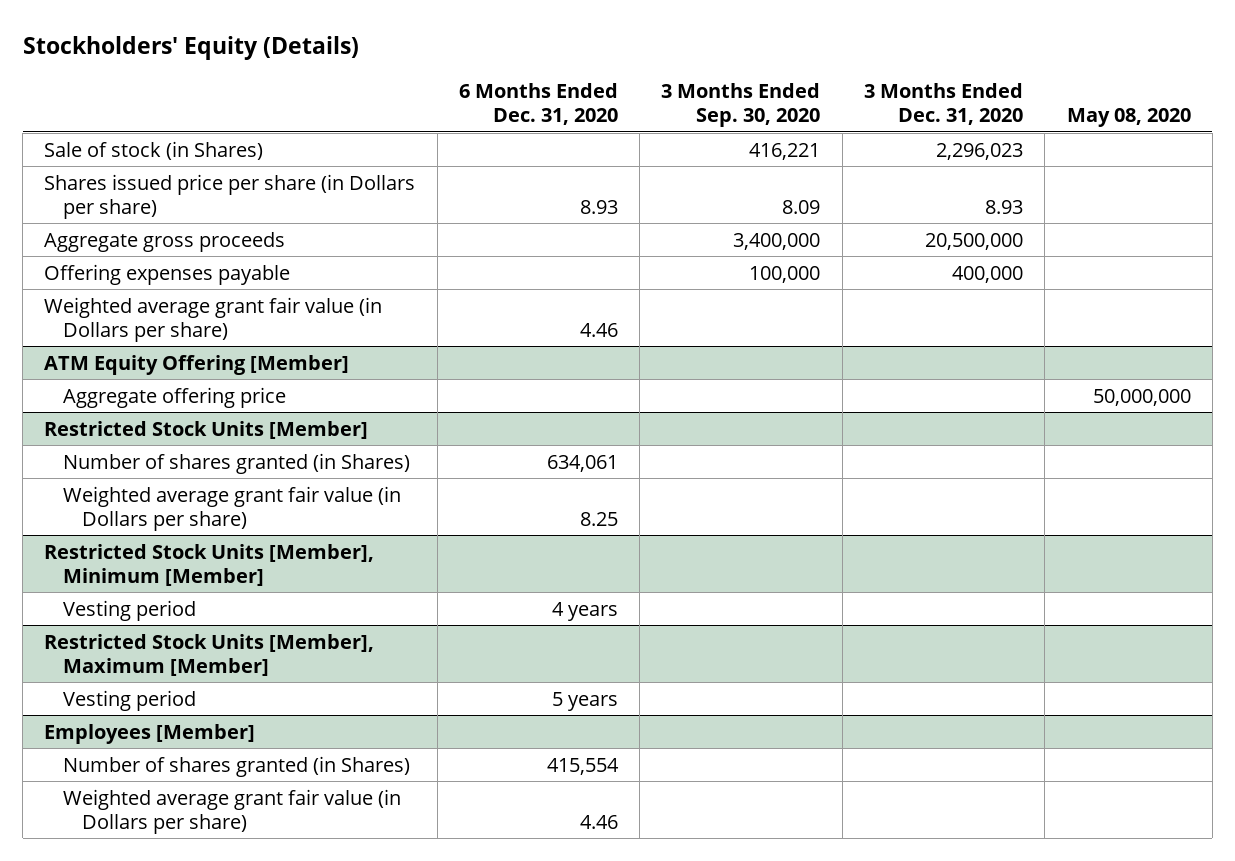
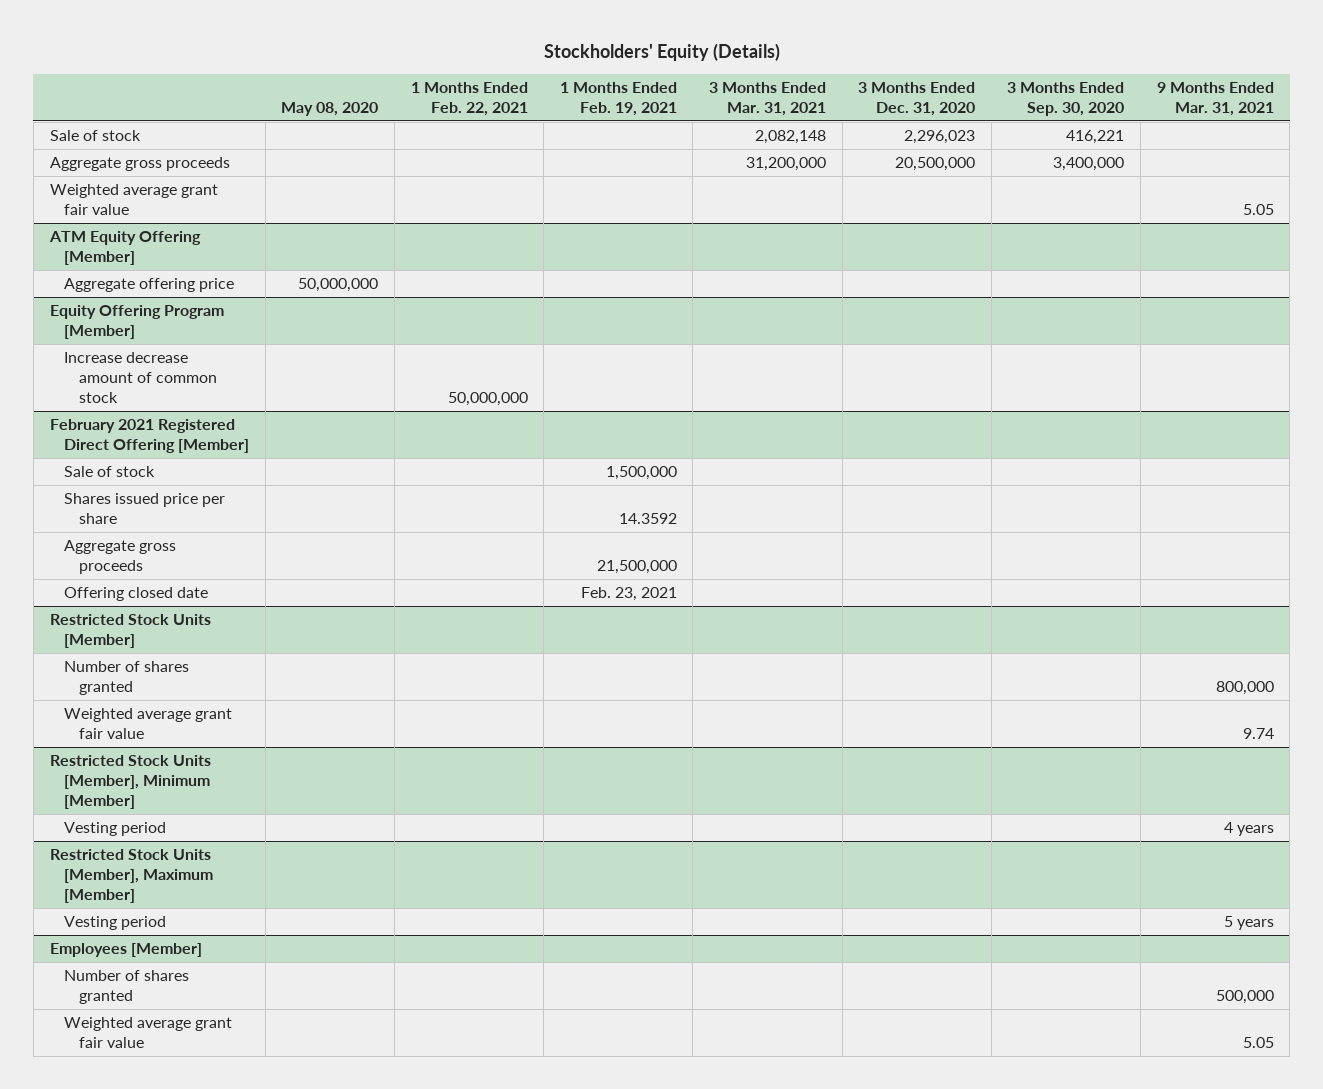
[458,82,618,126] 6 Months Ended Dec. 31, 2020 -> none
none -> [410,81,528,116] 1 Months Ended Feb. 22, 2021
none -> [559,81,677,116] 1 Months Ended Feb. 19, 2021
none -> [708,81,826,116] 3 Months Ended Mar. 31, 2021
none -> [1156,81,1274,116] 9 Months Ended Mar. 31, 2021
[44,173,416,220] Shares issued price per share (in Dollars per share) -> none
[44,140,264,160] Sale of stock (in Shares) -> [49,130,141,142] Sale of stock
[44,263,291,285] Offering expenses payable -> none
[44,296,383,343] Weighted average grant fair value (in Dollars per share) -> [49,184,218,216] Weighted average grant fair value
none -> [49,305,224,340] Equity Offering Program [Member]
none -> [64,352,217,404] Increase decrease amount of common stock
none -> [49,419,250,454] February 2021 Registered Direct Offering [Member]
none -> [64,466,156,478] Sale of stock
none -> [64,493,226,525] Shares issued price per share
none -> [64,540,177,575] Aggregate gross proceeds
none -> [64,587,209,602] Offering closed date
[63,452,411,474] Number of shares granted (in Shares) -> [64,661,190,696] Number of shares granted
[63,485,402,532] Weighted average grant fair value (in Dollars per share) -> [64,708,233,740] Weighted average grant fair value
[63,755,411,777] Number of shares granted (in Shares) -> [64,970,190,1005] Number of shares granted
[63,788,402,835] Weighted average grant fair value (in Dollars per share) -> [64,1017,233,1049] Weighted average grant fair value

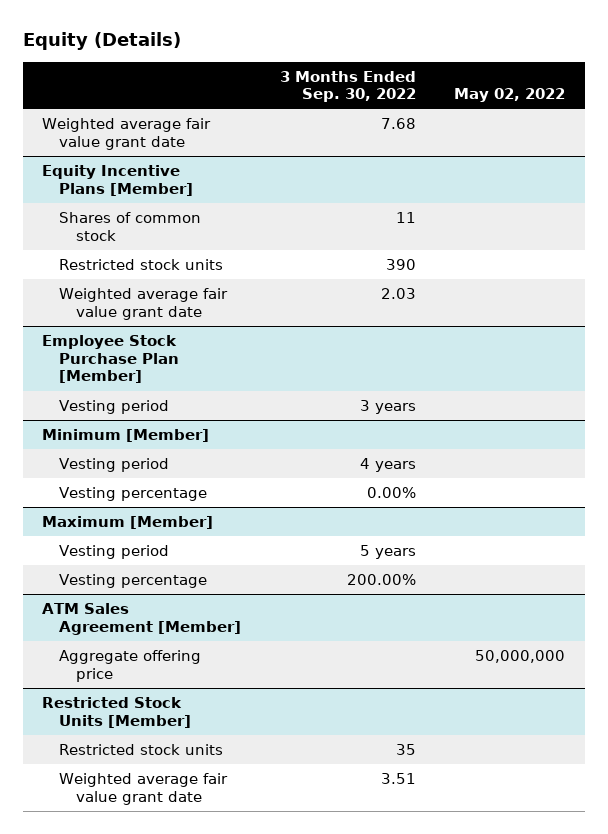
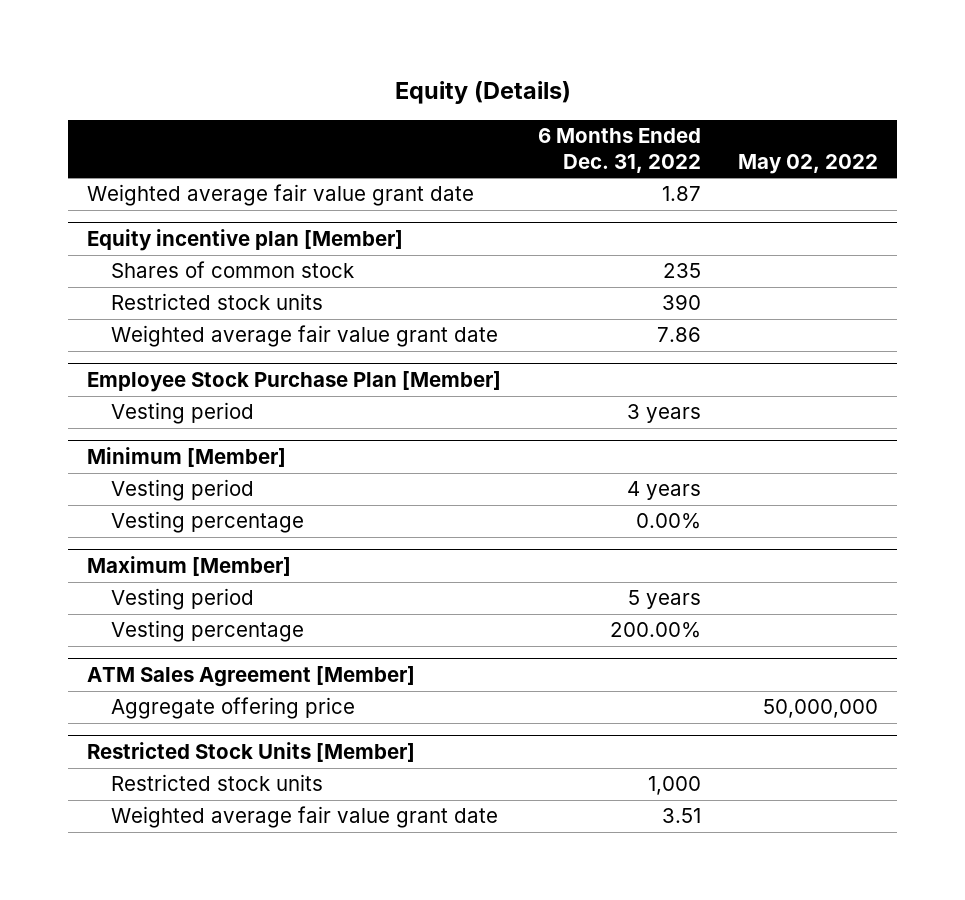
[279,70,416,103] 3 Months Ended Sep. 30, 2022 -> none
none -> [538,128,702,173] 6 Months Ended Dec. 31, 2022
[42,165,194,196] Equity Incentive Plans [Member] -> [86,229,403,252] Equity incentive plan [Member]

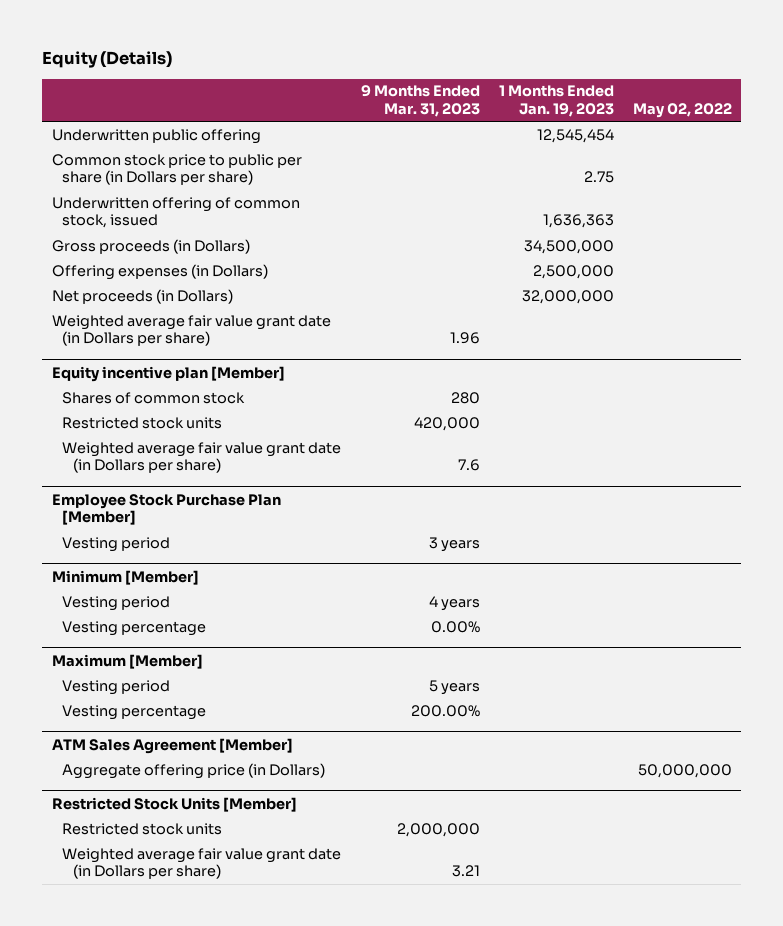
[538,128,702,173] 6 Months Ended Dec. 31, 2022 -> none
none -> [360,85,480,118] 9 Months Ended Mar. 31, 2023
none -> [498,85,614,118] 1 Months Ended Jan. 19, 2023
none -> [51,128,261,144] Underwritten public offering
none -> [51,153,302,186] Common stock price to public per share (in Dollars per share)
none -> [51,196,300,229] Underwritten offering of common stock, issued
none -> [51,238,250,254] Gross proceeds (in Dollars)
none -> [51,263,268,280] Offering expenses (in Dollars)
none -> [51,288,233,304] Net proceeds (in Dollars)
[86,184,474,207] Weighted average fair value grant date -> [51,314,331,347] Weighted average fair value grant date (in Dollars per share)
[110,325,498,348] Weighted average fair value grant date -> [62,441,342,474] Weighted average fair value grant date (in Dollars per share)
[110,697,355,720] Aggregate offering price -> [62,762,326,779] Aggregate offering price (in Dollars)
[110,806,498,829] Weighted average fair value grant date -> [62,847,342,880] Weighted average fair value grant date (in Dollars per share)

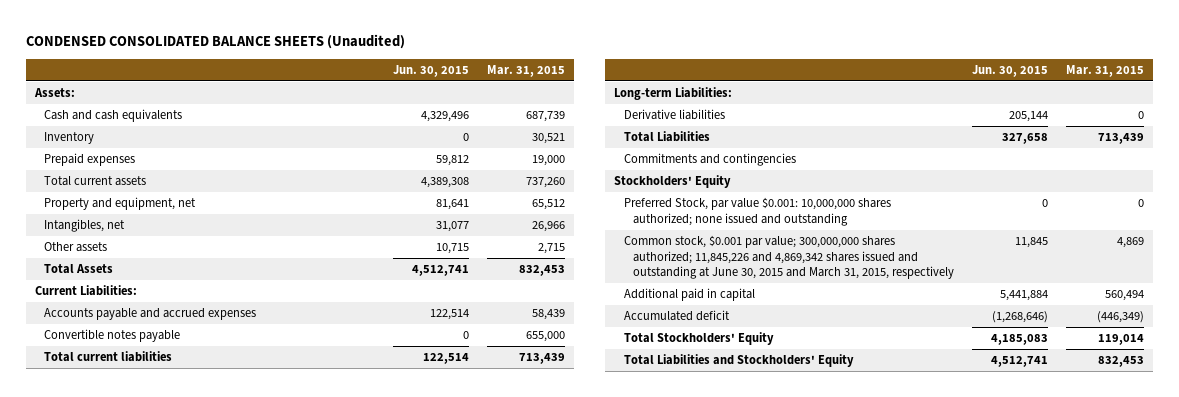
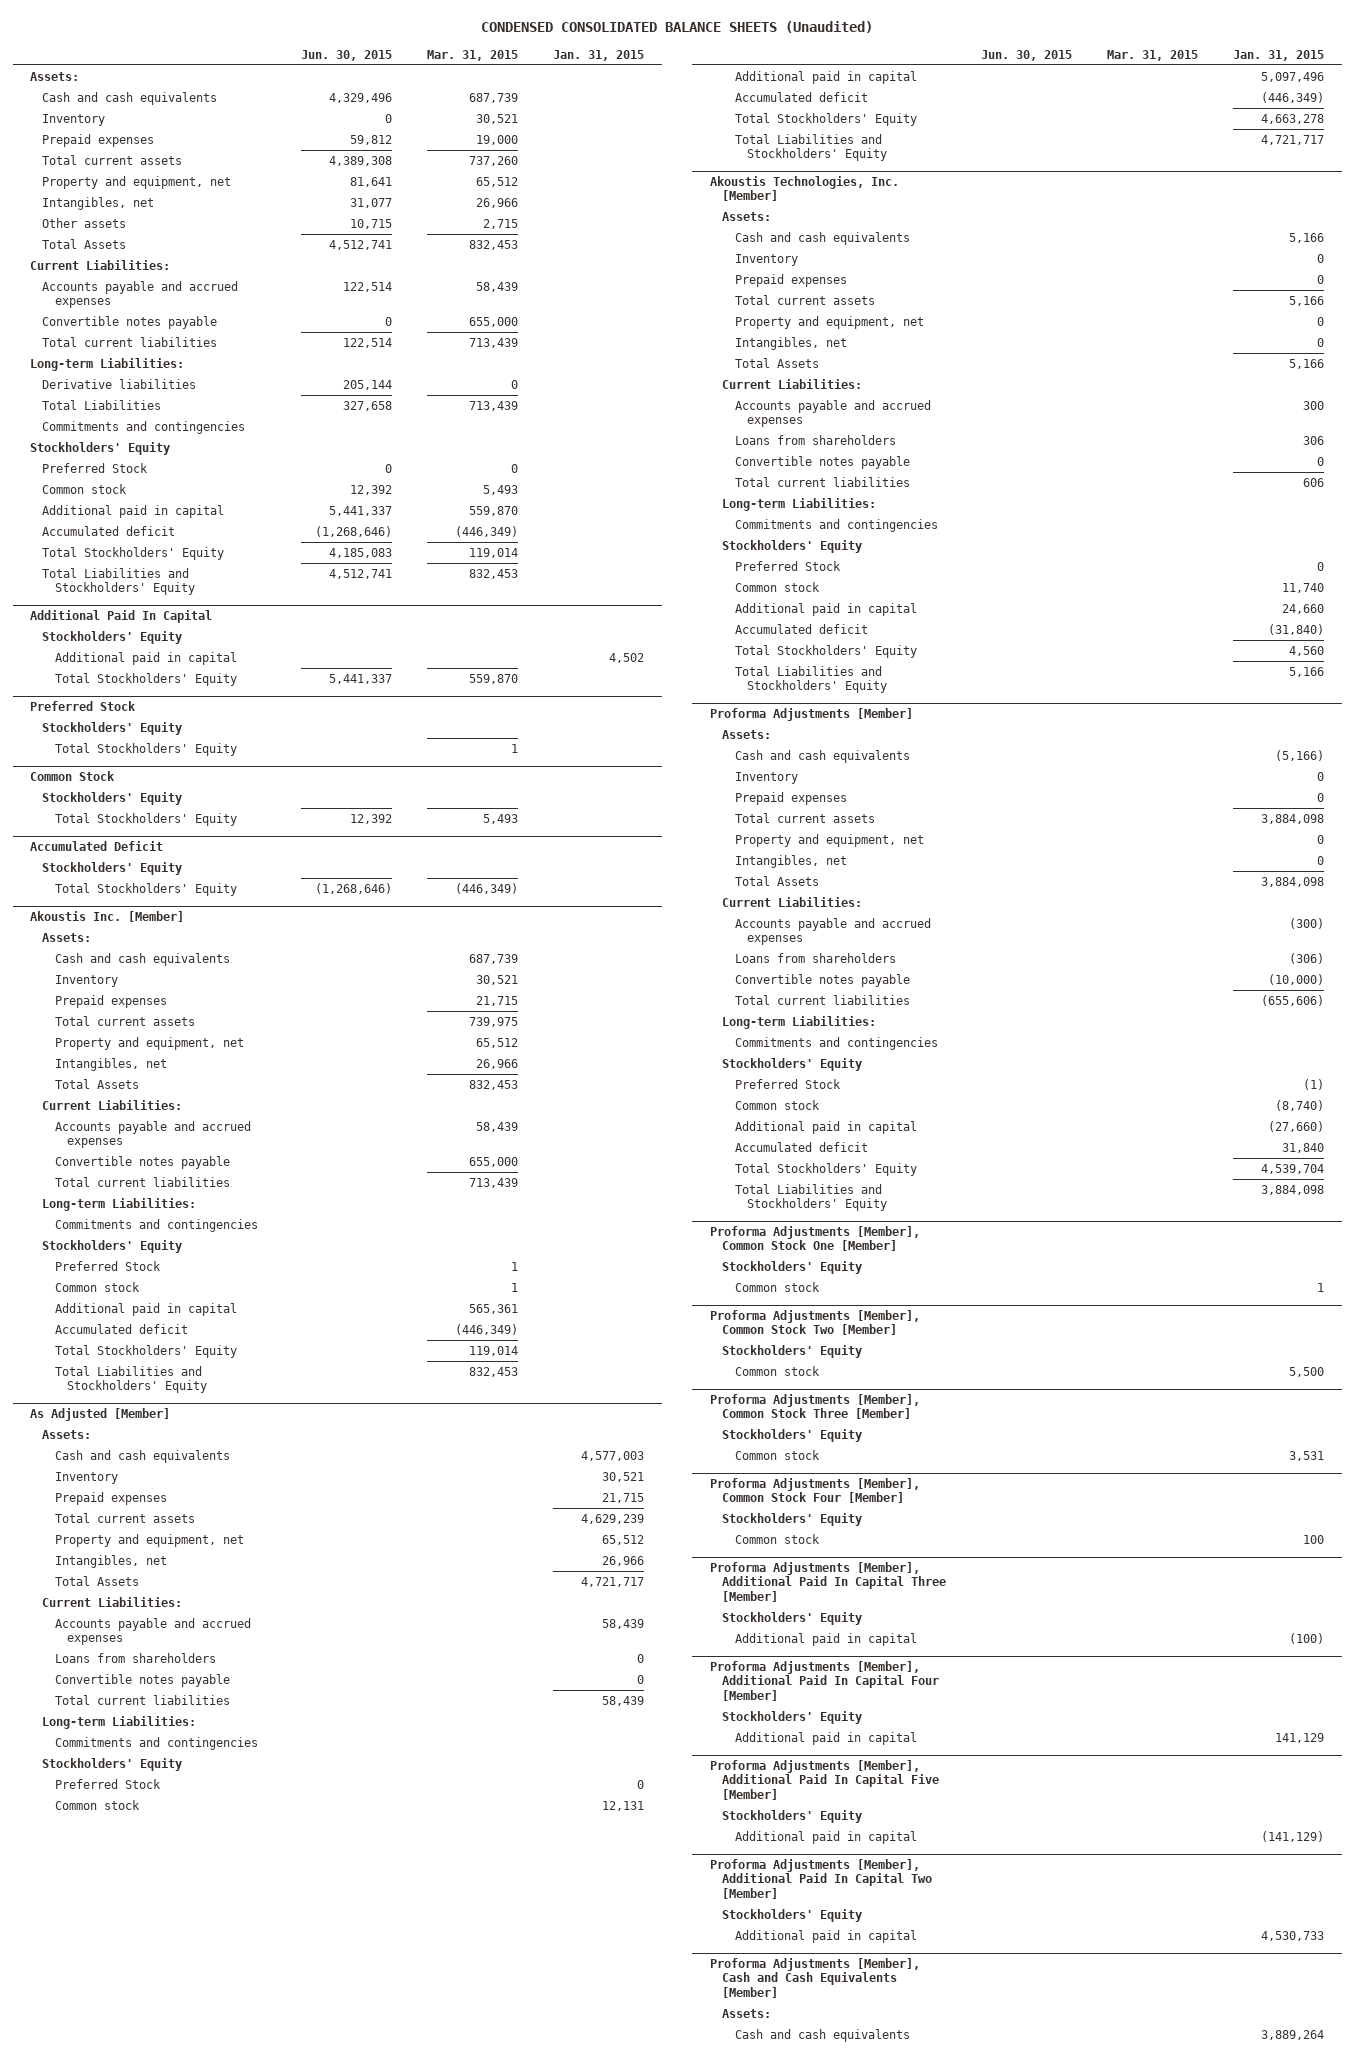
none -> [553,49,645,61] Jan. 31, 2015
[623,235,955,280] Common stock, $0.001 par value; 300,000,000 shares authorized; 11,845,226 and 4,869,342 shares issued and outstanding at June 30, 2015 and March 31, 2015, respectively -> none
[623,197,891,226] Preferred Stock, par value $0.001: 10,000,000 shares authorized; none issued and outstanding -> [42,462,149,473] Preferred Stock
none -> [42,483,128,494] Common stock
[1000,290,1049,302] 5,441,884 -> [329,505,393,516] 5,441,337
[1104,290,1144,302] 560,494 -> [469,505,519,516] 559,870
none -> [30,610,213,624] Additional Paid In Capital
none -> [42,630,183,644] Stockholders' Equity
none -> [54,651,237,665] Additional paid in capital
none -> [54,672,237,686] Total Stockholders' Equity
none -> [30,701,137,712] Preferred Stock
none -> [42,721,183,735] Stockholders' Equity
none -> [54,742,237,756] Total Stockholders' Equity
none -> [30,771,116,782] Common Stock
none -> [42,791,183,805] Stockholders' Equity
none -> [54,812,237,826] Total Stockholders' Equity
none -> [30,841,164,852] Accumulated Deficit
none -> [42,861,183,875] Stockholders' Equity
none -> [54,882,237,896] Total Stockholders' Equity
none -> [30,911,185,923] Akoustis Inc. [Member]
none -> [42,932,92,942] Assets:
none -> [54,952,230,966] Cash and cash equivalents
none -> [54,974,118,987] Inventory
none -> [54,994,167,1008] Prepaid expenses
none -> [54,1015,195,1026] Total current assets
none -> [54,1036,244,1050] Property and equipment, net
none -> [54,1057,167,1071] Intangibles, net
none -> [54,1078,139,1089] Total Assets
none -> [42,1099,183,1110] Current Liabilities:
none -> [54,1120,251,1149] Accounts payable and accrued expenses
none -> [54,1155,230,1169] Convertible notes payable
none -> [54,1176,230,1187] Total current liabilities
none -> [42,1197,197,1211] Long-term Liabilities:
none -> [54,1218,258,1232] Commitments and contingencies
none -> [42,1239,183,1253] Stockholders' Equity
none -> [54,1260,161,1271] Preferred Stock
none -> [54,1281,140,1292] Common stock
none -> [54,1302,237,1316] Additional paid in capital
none -> [54,1323,188,1334] Accumulated deficit
none -> [54,1344,237,1358] Total Stockholders' Equity
none -> [54,1365,208,1394] Total Liabilities and Stockholders' Equity
none -> [30,1408,171,1422] As Adjusted [Member]
none -> [42,1429,92,1439] Assets:
none -> [54,1449,230,1463] Cash and cash equivalents
none -> [54,1471,118,1484] Inventory
none -> [54,1491,167,1505] Prepaid expenses
none -> [54,1512,195,1523] Total current assets
none -> [54,1533,244,1547] Property and equipment, net
none -> [54,1554,167,1568] Intangibles, net
none -> [54,1575,139,1586] Total Assets
none -> [42,1596,183,1607] Current Liabilities:
none -> [54,1617,251,1646] Accounts payable and accrued expenses
none -> [54,1652,216,1663] Loans from shareholders
none -> [54,1673,230,1687] Convertible notes payable
none -> [54,1694,230,1705] Total current liabilities
none -> [42,1715,197,1729] Long-term Liabilities:
none -> [54,1736,258,1750] Commitments and contingencies
none -> [42,1757,183,1771] Stockholders' Equity
none -> [54,1778,161,1789] Preferred Stock
none -> [54,1799,140,1810] Common stock
none -> [734,70,917,84] Additional paid in capital
none -> [734,91,868,102] Accumulated deficit
none -> [734,112,917,126] Total Stockholders' Equity
none -> [734,133,888,162] Total Liabilities and Stockholders' Equity
none -> [709,176,899,202] Akoustis Technologies, Inc. [Member]
none -> [722,211,772,221] Assets:
none -> [734,231,910,245] Cash and cash equivalents
none -> [734,253,798,266] Inventory
none -> [734,273,847,287] Prepaid expenses
none -> [734,294,875,305] Total current assets
none -> [734,315,924,329] Property and equipment, net
none -> [734,336,847,350] Intangibles, net
none -> [734,357,819,368] Total Assets
none -> [722,378,863,389] Current Liabilities:
none -> [734,399,931,428] Accounts payable and accrued expenses
none -> [734,434,896,445] Loans from shareholders
none -> [734,455,910,469] Convertible notes payable
none -> [734,476,910,487] Total current liabilities
none -> [722,497,877,511] Long-term Liabilities:
none -> [734,518,938,532] Commitments and contingencies
none -> [722,539,863,553] Stockholders' Equity
none -> [734,560,841,571] Preferred Stock
none -> [734,581,820,592] Common stock
none -> [734,602,917,616] Additional paid in capital
none -> [734,623,868,634] Accumulated deficit
none -> [734,644,917,658] Total Stockholders' Equity
none -> [734,665,888,694] Total Liabilities and Stockholders' Equity
none -> [709,708,913,722] Proforma Adjustments [Member]
none -> [722,729,772,739] Assets:
none -> [734,749,910,763] Cash and cash equivalents
none -> [734,771,798,784] Inventory
none -> [734,791,847,805] Prepaid expenses
none -> [734,812,875,823] Total current assets
none -> [734,833,924,847] Property and equipment, net
none -> [734,854,847,868] Intangibles, net
none -> [734,875,819,886] Total Assets
none -> [722,896,863,907] Current Liabilities:
none -> [734,917,931,946] Accounts payable and accrued expenses
none -> [734,952,896,963] Loans from shareholders
none -> [734,973,910,987] Convertible notes payable
none -> [734,994,910,1005] Total current liabilities
none -> [722,1015,877,1029] Long-term Liabilities:
none -> [734,1036,938,1050] Commitments and contingencies
none -> [722,1057,863,1071] Stockholders' Equity
none -> [734,1078,841,1089] Preferred Stock
none -> [734,1099,820,1110] Common stock
none -> [734,1120,917,1134] Additional paid in capital
none -> [734,1141,868,1152] Accumulated deficit
none -> [734,1162,917,1176] Total Stockholders' Equity
none -> [734,1183,888,1212] Total Liabilities and Stockholders' Equity
none -> [709,1226,920,1252] Proforma Adjustments [Member], Common Stock One [Member]
none -> [722,1260,863,1274] Stockholders' Equity
none -> [734,1281,820,1292] Common stock
none -> [709,1310,920,1336] Proforma Adjustments [Member], Common Stock Two [Member]
none -> [722,1344,863,1358] Stockholders' Equity
none -> [734,1365,820,1376] Common stock
none -> [709,1394,920,1420] Proforma Adjustments [Member], Common Stock Three [Member]
none -> [722,1428,863,1442] Stockholders' Equity
none -> [734,1449,820,1460] Common stock
none -> [709,1478,920,1504] Proforma Adjustments [Member], Common Stock Four [Member]
none -> [722,1512,863,1526] Stockholders' Equity
none -> [734,1533,820,1544] Common stock
none -> [709,1562,947,1602] Proforma Adjustments [Member], Additional Paid In Capital Three [Member]
none -> [722,1611,863,1625] Stockholders' Equity
none -> [734,1632,917,1646] Additional paid in capital
none -> [709,1661,940,1701] Proforma Adjustments [Member], Additional Paid In Capital Four [Member]
none -> [722,1710,863,1724] Stockholders' Equity
none -> [734,1731,917,1745] Additional paid in capital
none -> [709,1760,940,1800] Proforma Adjustments [Member], Additional Paid In Capital Five [Member]
none -> [722,1809,863,1823] Stockholders' Equity
none -> [734,1830,917,1844] Additional paid in capital
none -> [709,1859,933,1899] Proforma Adjustments [Member], Additional Paid In Capital Two [Member]
none -> [722,1908,863,1922] Stockholders' Equity
none -> [734,1929,917,1943] Additional paid in capital
none -> [709,1958,920,1998] Proforma Adjustments [Member], Cash and Cash Equivalents [Member]
none -> [722,2008,772,2018] Assets:
none -> [734,2028,910,2042] Cash and cash equivalents

